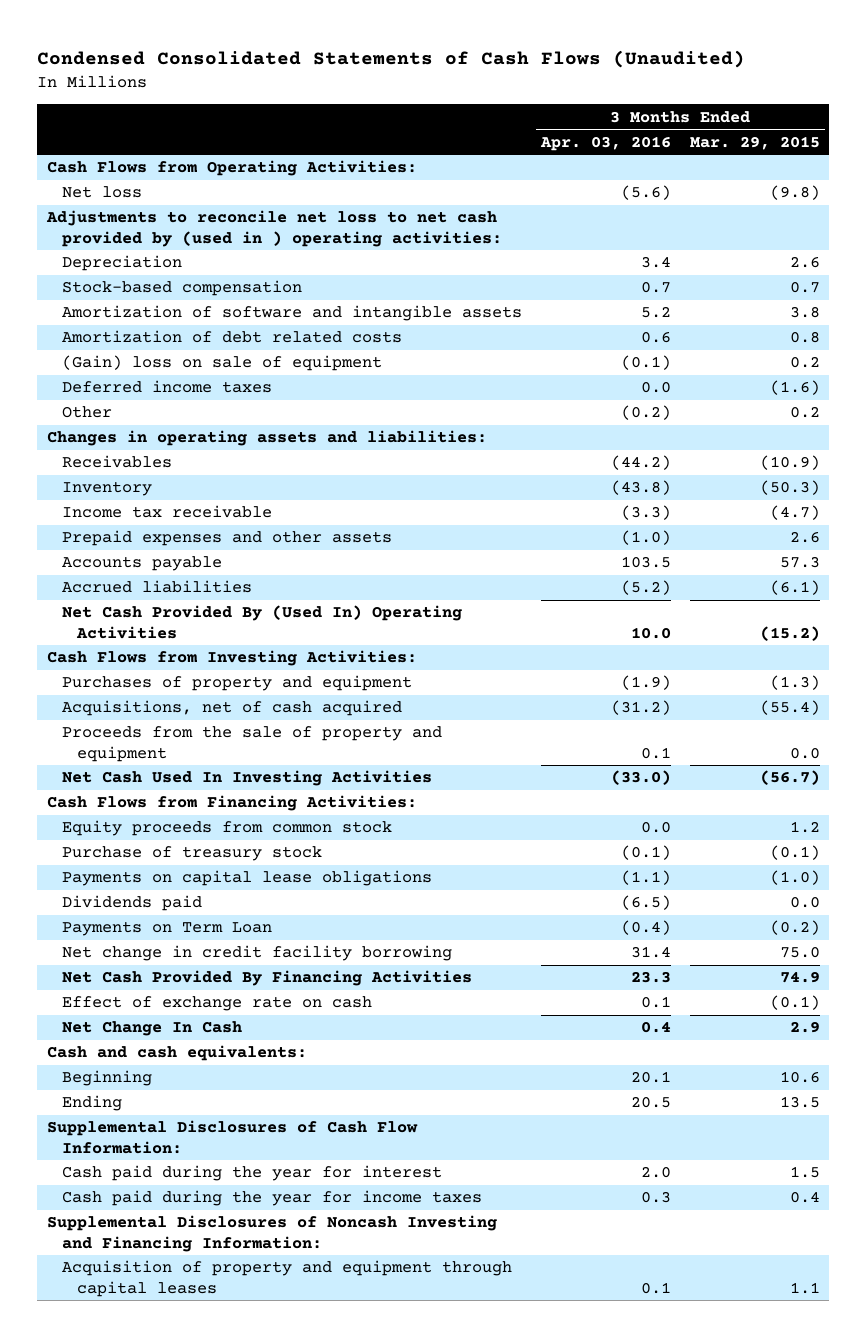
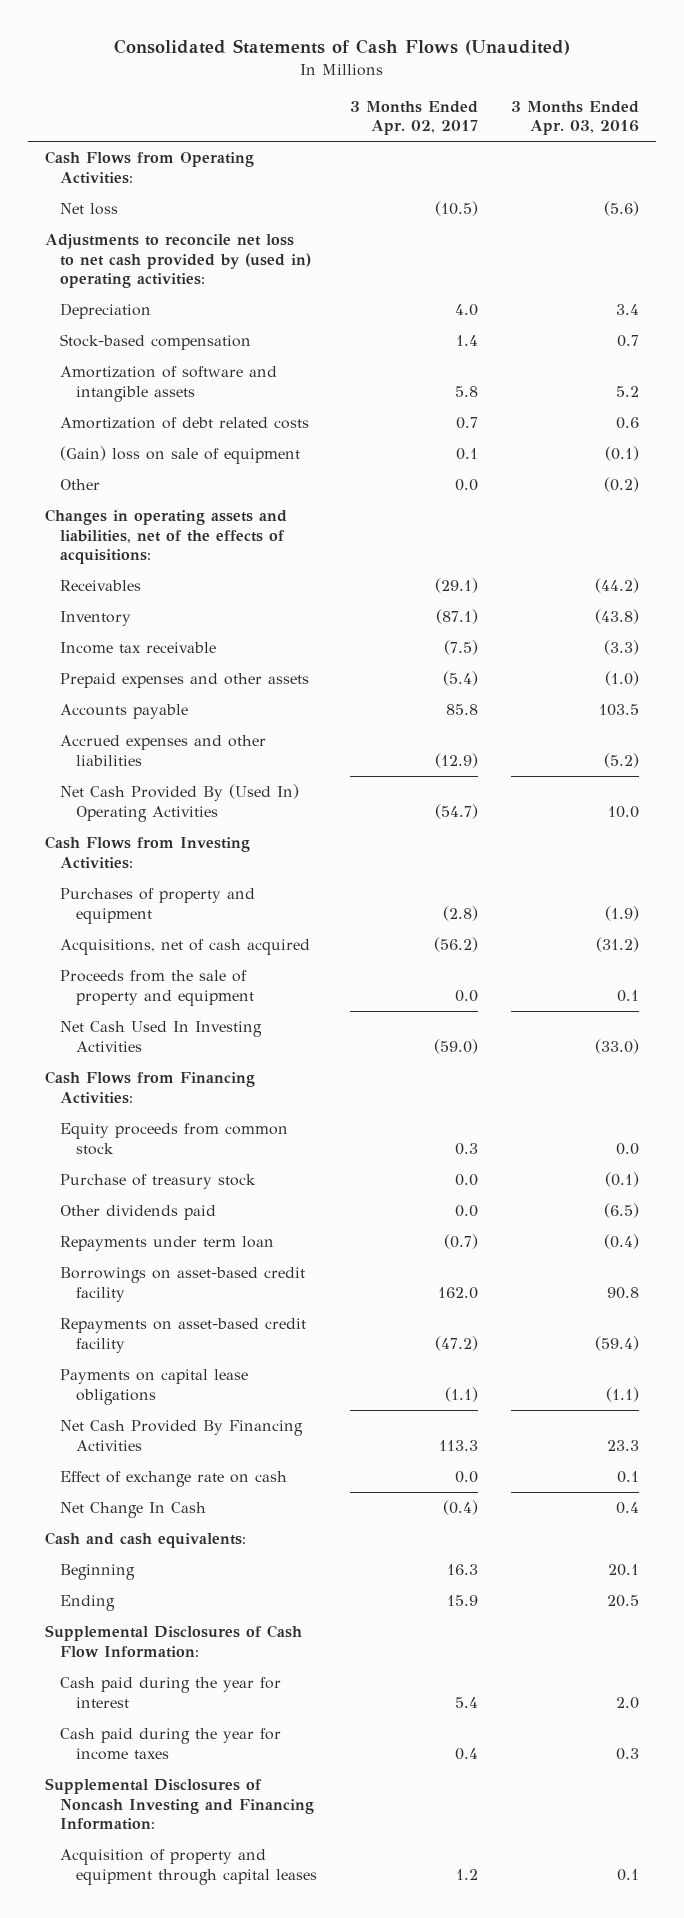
[37,50,746,69] Condensed Consolidated Statements of Cash Flows (Unaudited) -> [114,39,571,56] Consolidated Statements of Cash Flows (Unaudited)
[689,135,820,150] Mar. 29, 2015 -> none
none -> [350,100,479,136] 3 Months Ended Apr. 02, 2017
[45,210,503,247] Adjustments to reconcile net loss to net cash provided by (used in ) operating activities: -> [45,234,312,288] Adjustments to reconcile net loss to net cash provided by (used in) operating activities:
[62,380,273,394] Deferred income taxes -> none
[46,430,487,447] Changes in operating assets and liabilities: -> [45,509,288,564] Changes in operating assets and liabilities, net of the effects of acquisitions:
[62,580,253,594] Accrued liabilities -> [60,735,267,766] Accrued expenses and other liabilities
none -> [60,1205,217,1221] Other dividends paid
none -> [60,1236,275,1252] Repayments under term loan
none -> [60,1267,306,1302] Borrowings on asset-based credit facility
none -> [60,1318,307,1353] Repayments on asset-based credit facility
[62,895,203,912] Dividends paid -> none
[62,921,273,937] Payments on Term Loan -> none
[62,945,453,962] Net change in credit facility borrowing -> none

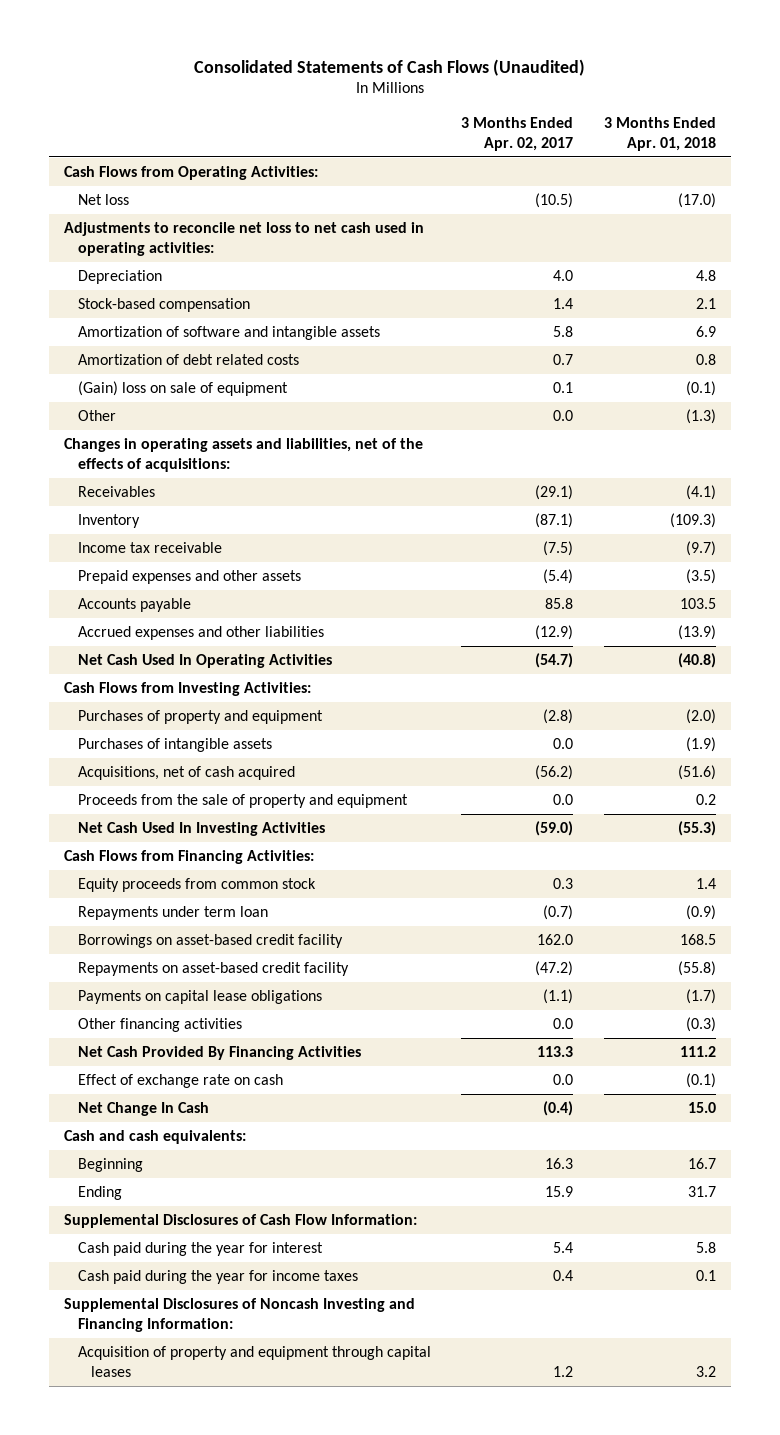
[511,100,640,136] 3 Months Ended Apr. 03, 2016 -> none
none -> [604,116,717,151] 3 Months Ended Apr. 01, 2018
[45,234,312,288] Adjustments to reconcile net loss to net cash provided by (used in) operating activities: -> [64,222,425,256] Adjustments to reconcile net loss to net cash used in operating activities:
[60,784,300,822] Net Cash Provided By (Used In) Operating Activities -> [77,654,332,669] Net Cash Used In Operating Activities
none -> [77,738,272,753] Purchases of intangible assets
[60,1174,257,1190] Purchase of treasury stock -> none
[60,1205,217,1221] Other dividends paid -> none
none -> [77,1018,242,1033] Other financing activities

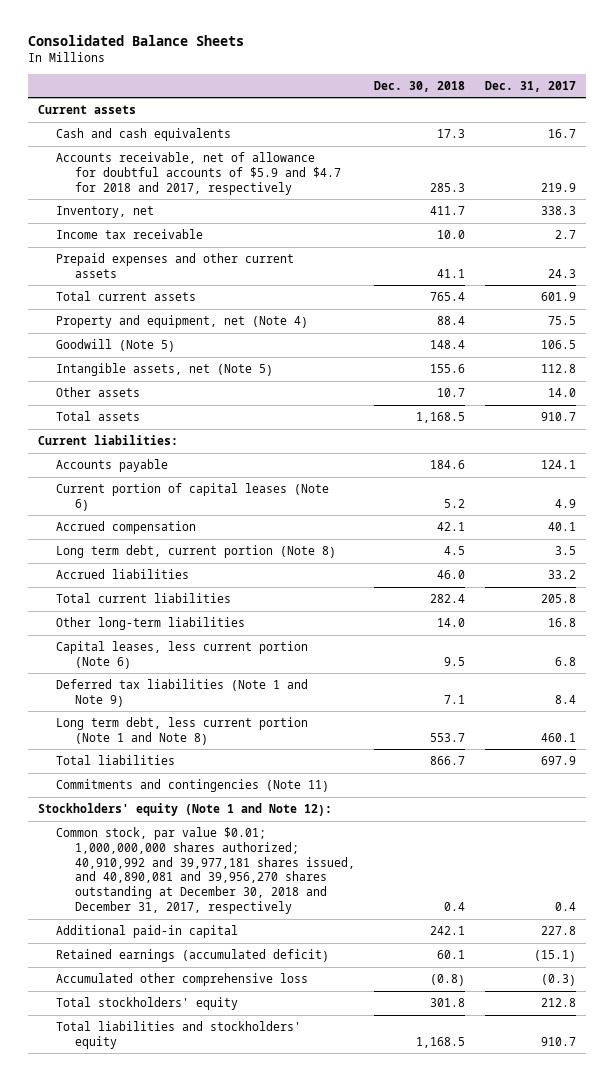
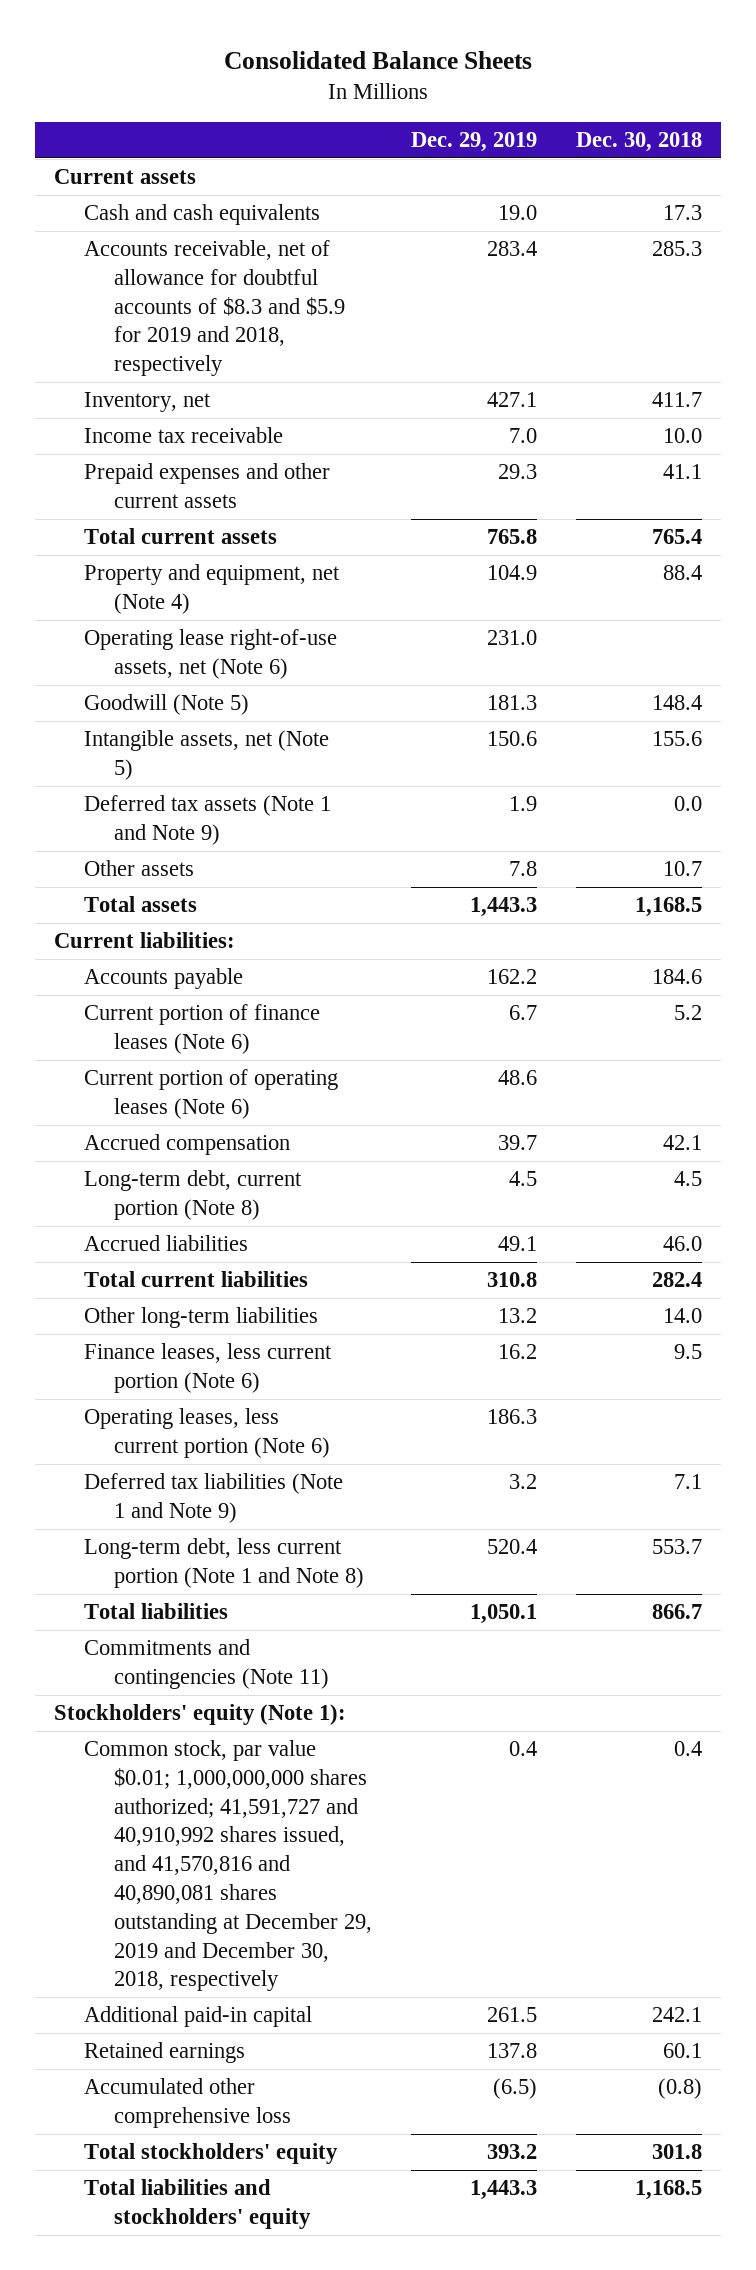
[484,80,576,92] Dec. 31, 2017 -> none
none -> [410,131,537,152] Dec. 29, 2019
[56,151,341,195] Accounts receivable, net of allowance for doubtful accounts of $5.9 and $4.7 for 2018 and 2017, respectively -> [83,240,345,377] Accounts receivable, net of allowance for doubtful accounts of $8.3 and $5.9 for 2019 and 2018, respectively
none -> [83,629,337,679] Operating lease right-of-use assets, net (Note 6)
none -> [83,795,331,845] Deferred tax assets (Note 1 and Note 9)
[56,482,330,511] Current portion of capital leases (Note 6) -> [83,1004,320,1054] Current portion of finance leases (Note 6)
none -> [83,1069,338,1119] Current portion of operating leases (Note 6)
[56,544,337,558] Long term debt, current portion (Note 8) -> [83,1170,302,1220] Long-term debt, current portion (Note 8)
[56,640,309,669] Capital leases, less current portion (Note 6) -> [83,1343,332,1393] Finance leases, less current portion (Note 6)
none -> [83,1408,330,1458] Operating leases, less current portion (Note 6)
[56,716,309,745] Long term debt, less current portion (Note 1 and Note 8) -> [83,1538,364,1588] Long-term debt, less current portion (Note 1 and Note 8)
[37,802,332,816] Stockholders' equity (Note 1 and Note 12): -> [54,1704,347,1726] Stockholders' equity (Note 1):
[56,826,355,915] Common stock, par value $0.01; 1,000,000,000 shares authorized; 40,910,992 and 39,977,181 shares issued, and 40,890,081 and 39,956,270 shares outstanding at December 30, 2018 and December 31, 2017, respectively -> [83,1740,372,1992] Common stock, par value $0.01; 1,000,000,000 shares authorized; 41,591,727 and 40,910,992 shares issued, and 41,570,816 and 40,890,081 shares outstanding at December 29, 2019 and December 30, 2018, respectively
[56,948,330,962] Retained earnings (accumulated deficit) -> [83,2042,245,2064] Retained earnings

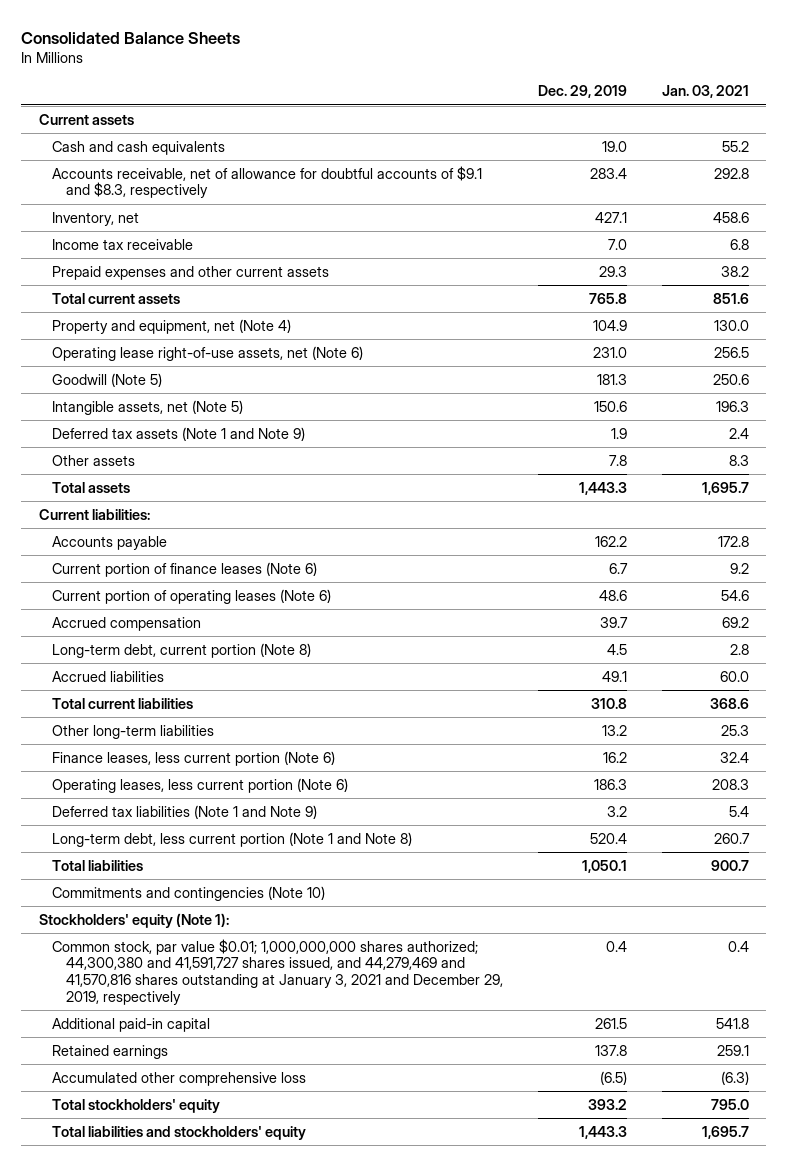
[575,131,702,152] Dec. 30, 2018 -> none
none -> [661,85,749,99] Jan. 03, 2021
[83,240,345,377] Accounts receivable, net of allowance for doubtful accounts of $8.3 and $5.9 for 2019 and 2018, respectively -> [52,165,483,199] Accounts receivable, net of allowance for doubtful accounts of $9.1 and $8.3, respectively
[83,1639,329,1689] Commitments and contingencies (Note 11) -> [52,885,326,901] Commitments and contingencies (Note 10)
[83,1740,372,1992] Common stock, par value $0.01; 1,000,000,000 shares authorized; 41,591,727 and 40,910,992 shares issued, and 41,570,816 and 40,890,081 shares outstanding at December 29, 2019 and December 30, 2018, respectively -> [52,938,503,1005] Common stock, par value $0.01; 1,000,000,000 shares authorized; 44,300,380 and 41,591,727 shares issued, and 44,279,469 and 41,570,816 shares outstanding at January 3, 2021 and December 29, 2019, respectively

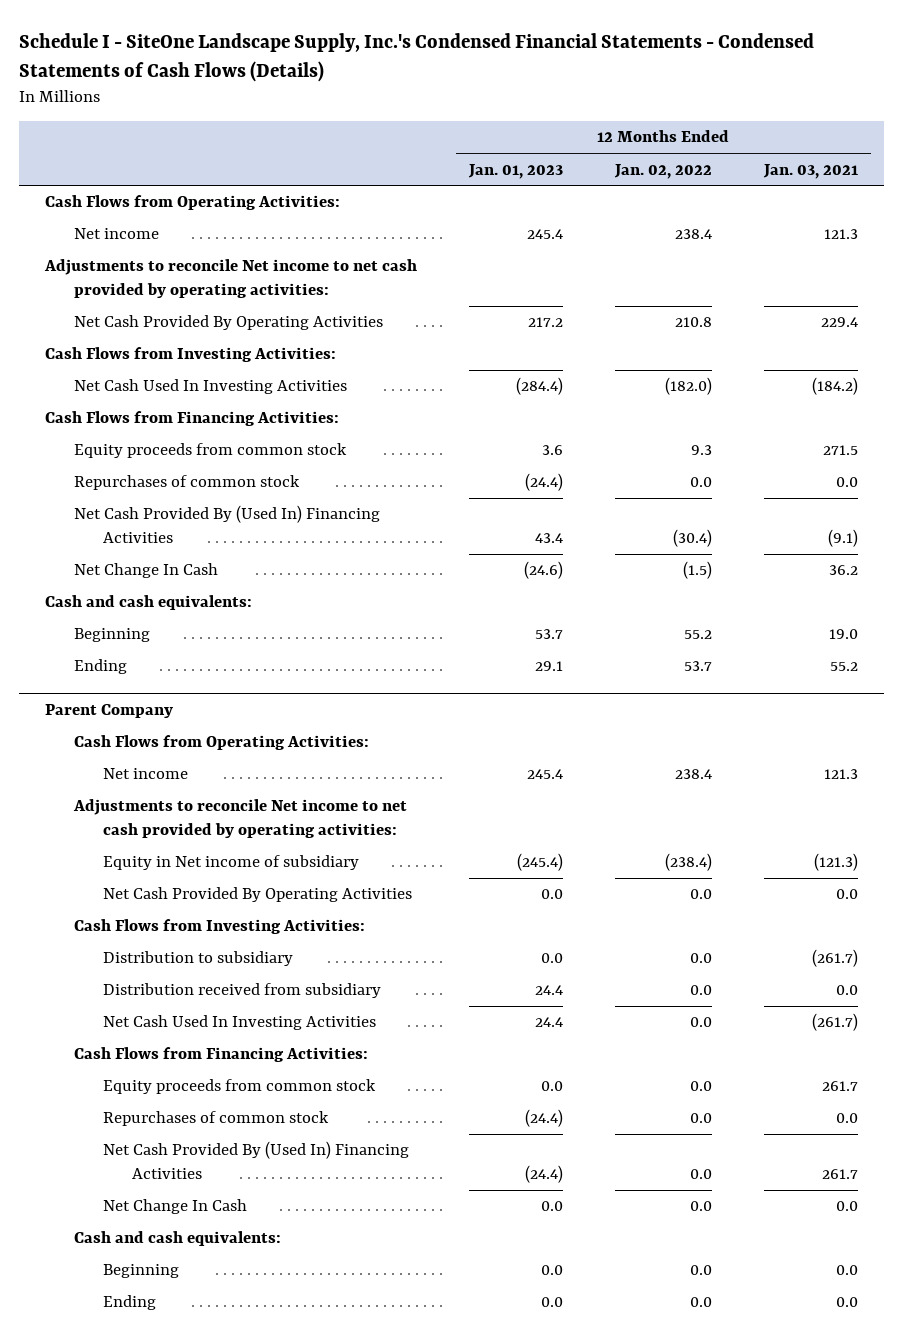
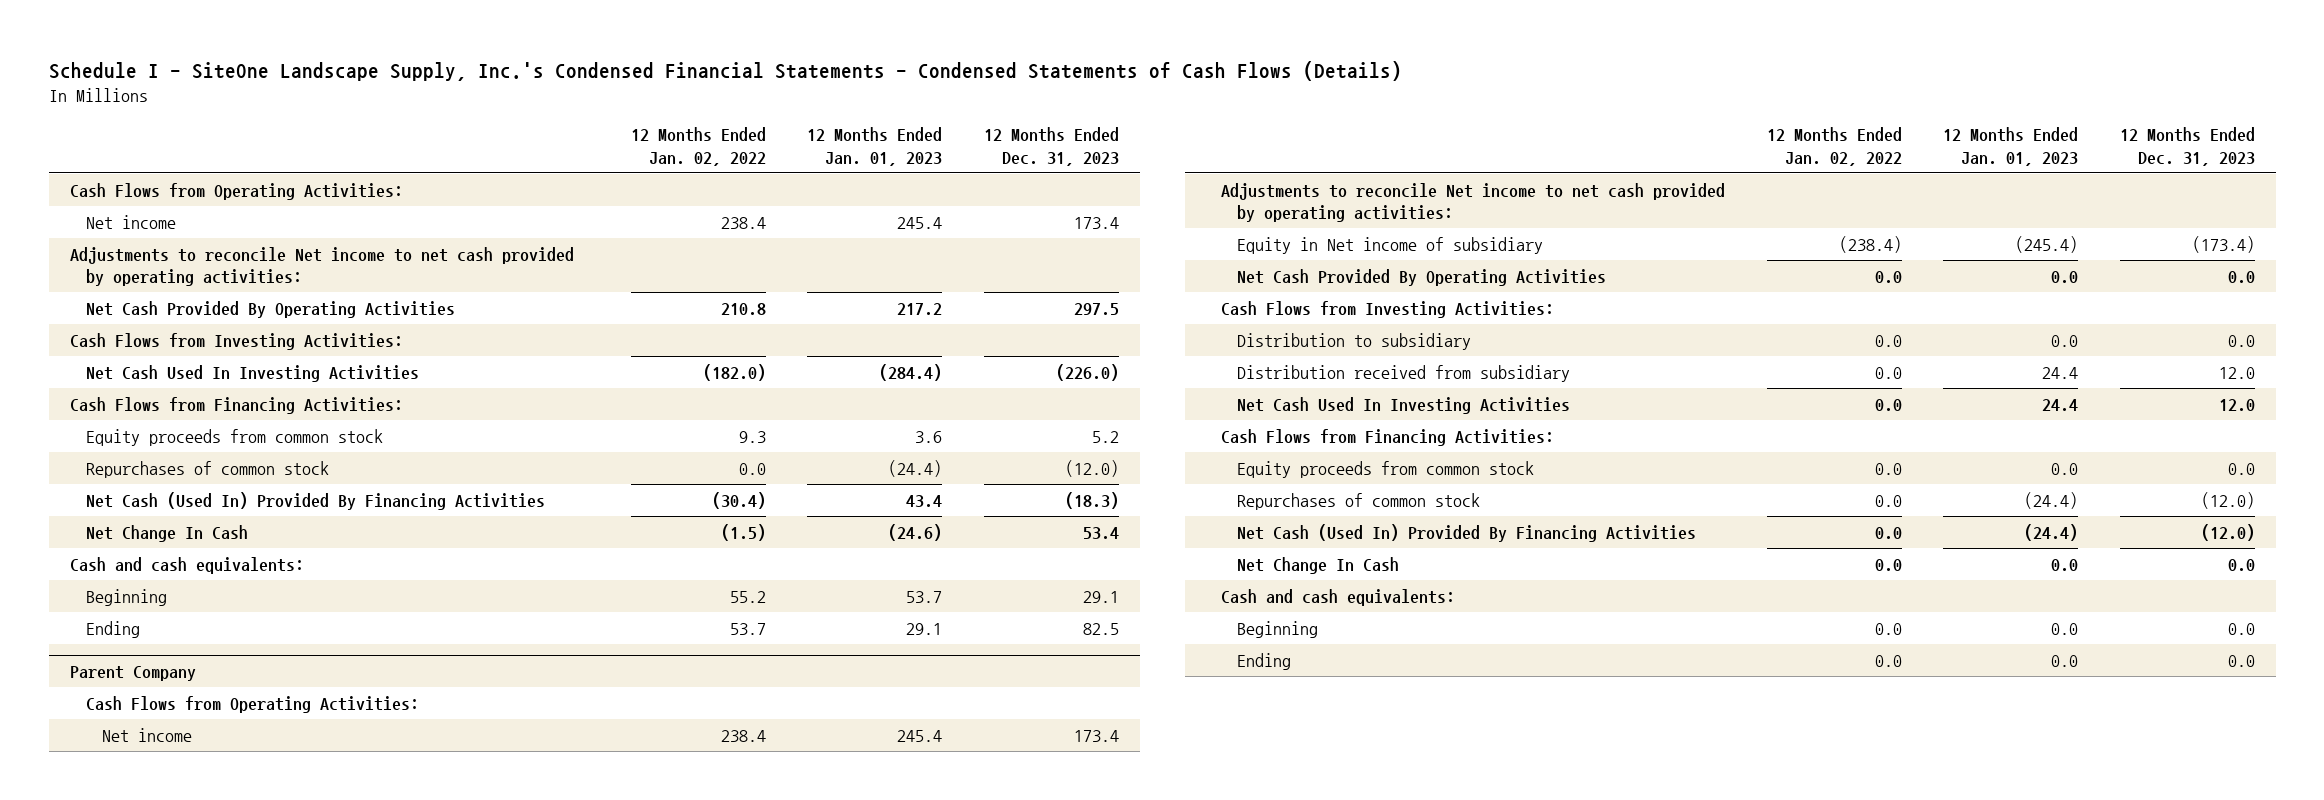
[762,163,858,179] Jan. 03, 2021 -> none
none -> [983,127,1119,166] 12 Months Ended Dec. 31, 2023
[74,505,381,544] Net Cash Provided By (Used In) Financing Activities -> [85,491,545,510] Net Cash (Used In) Provided By Financing Activities
[103,1141,410,1180] Net Cash Provided By (Used In) Financing Activities -> [1237,523,1697,542] Net Cash (Used In) Provided By Financing Activities

